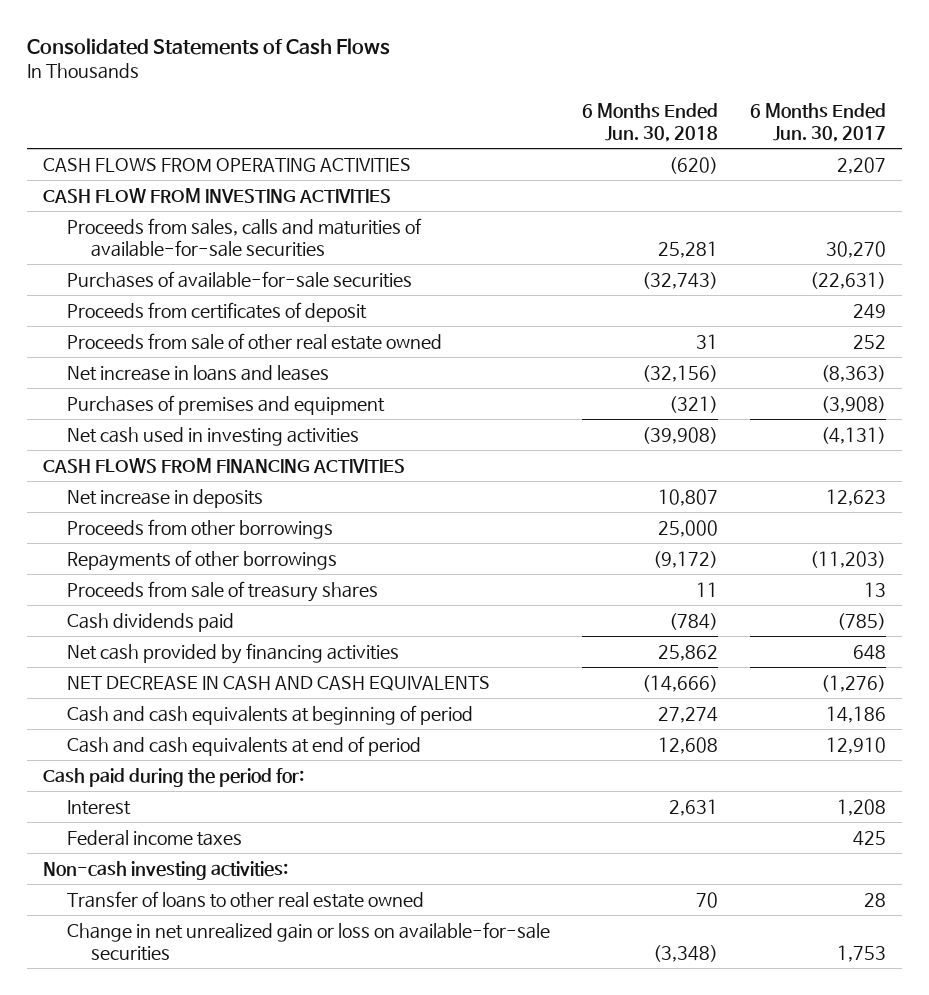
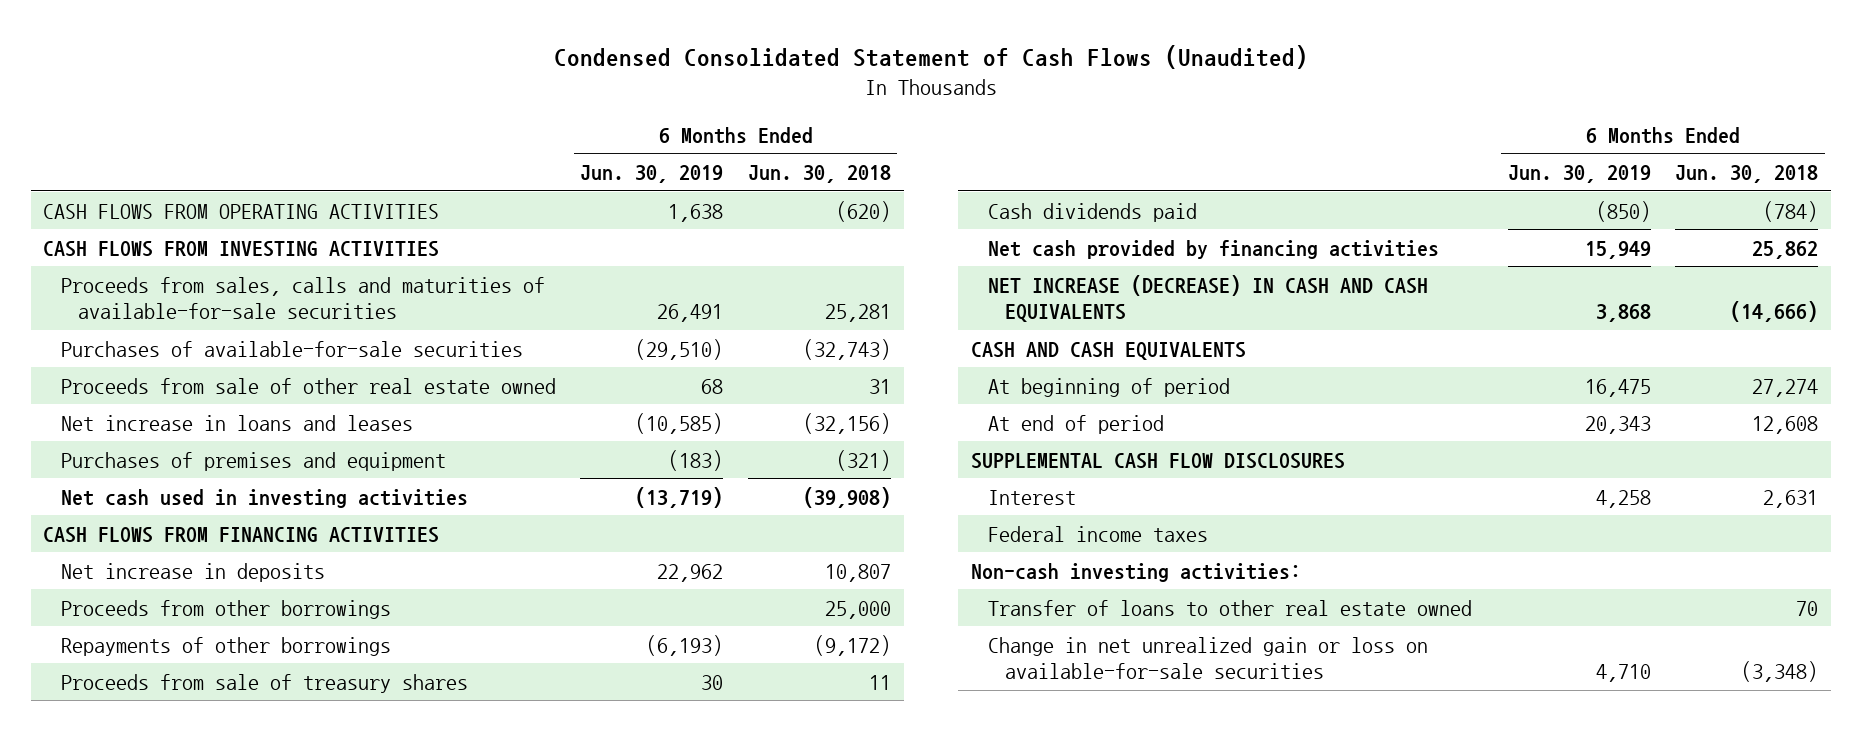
[26,37,390,55] Consolidated Statements of Cash Flows -> [553,44,1308,69] Condensed Consolidated Statement of Cash Flows (Unaudited)
[750,102,887,142] 6 Months Ended Jun. 30, 2017 -> none
none -> [580,165,724,184] Jun. 30, 2019
[42,188,391,204] CASH FLOW FROM INVESTING ACTIVITIES -> [43,240,440,257] CASH FLOWS FROM INVESTING ACTIVITIES
[66,302,367,323] Proceeds from certificates of deposit -> none
[42,768,304,788] Cash paid during the period for: -> none
[66,676,490,692] NET DECREASE IN CASH AND CASH EQUIVALENTS -> [987,274,1428,323] NET INCREASE (DECREASE) IN CASH AND CASH EQUIVALENTS
none -> [970,341,1246,360] CASH AND CASH EQUIVALENTS
[66,705,473,726] Cash and cash equivalents at beginning of period -> [987,377,1230,397] At beginning of period
[66,736,421,757] Cash and cash equivalents at end of period -> [987,414,1164,434] At end of period
none -> [970,452,1345,469] SUPPLEMENTAL CASH FLOW DISCLOSURES

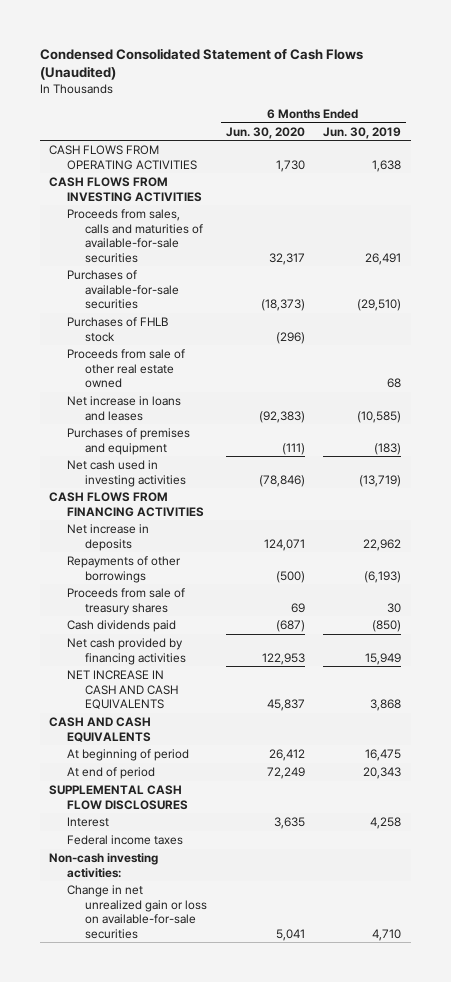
[748,165,892,184] Jun. 30, 2018 -> none
none -> [225,126,305,139] Jun. 30, 2020
none -> [67,317,169,342] Purchases of FHLB stock
[60,599,391,619] Proceeds from other borrowings -> none
[987,274,1428,323] NET INCREASE (DECREASE) IN CASH AND CASH EQUIVALENTS -> [67,670,178,710] NET INCREASE IN CASH AND CASH EQUIVALENTS
[987,599,1472,616] Transfer of loans to other real estate owned -> none

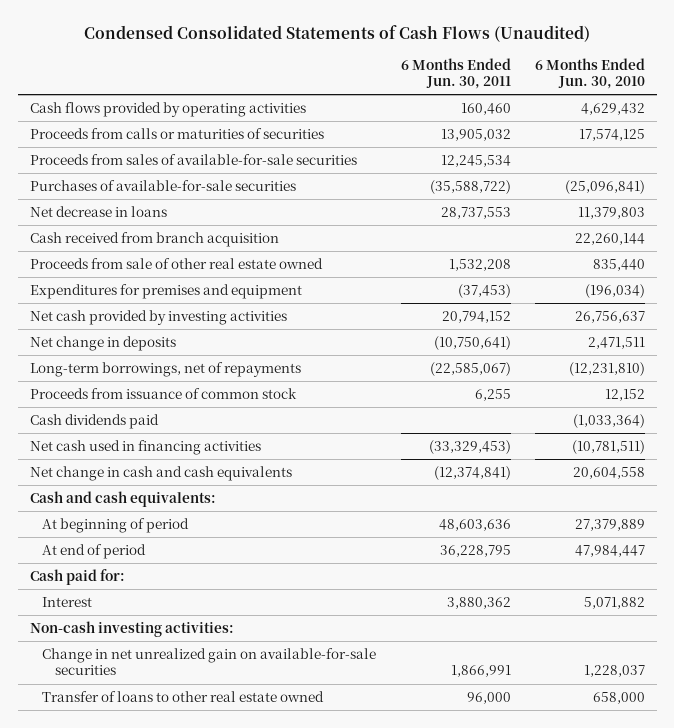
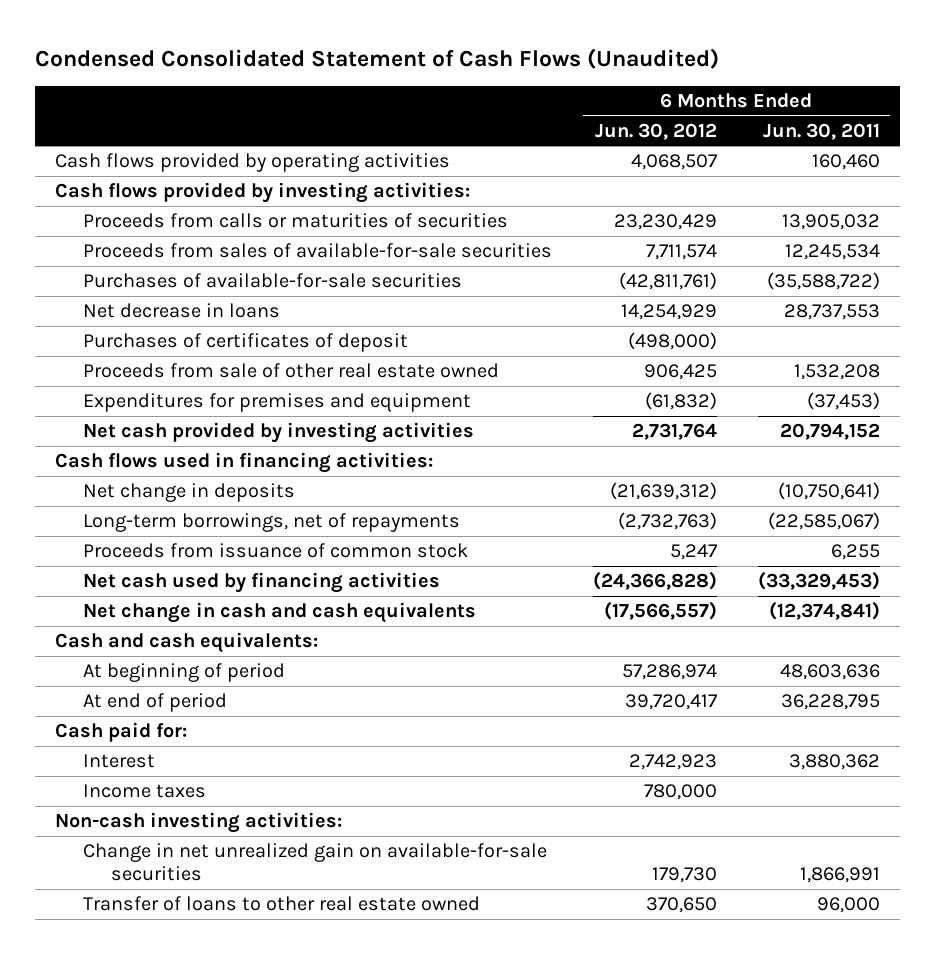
[84,24,591,42] Condensed Consolidated Statements of Cash Flows (Unaudited) -> [34,47,719,69] Condensed Consolidated Statement of Cash Flows (Unaudited)
[534,58,645,90] 6 Months Ended Jun. 30, 2010 -> none
none -> [594,122,717,140] Jun. 30, 2012
none -> [55,182,471,204] Cash flows provided by investing activities:
[29,232,279,248] Cash received from branch acquisition -> none
none -> [82,333,408,353] Purchases of certificates of deposit
none -> [55,452,434,474] Cash flows used in financing activities:
[29,414,159,430] Cash dividends paid -> none
[29,440,261,456] Net cash used in financing activities -> [82,572,440,594] Net cash used by financing activities
none -> [82,784,206,799] Income taxes

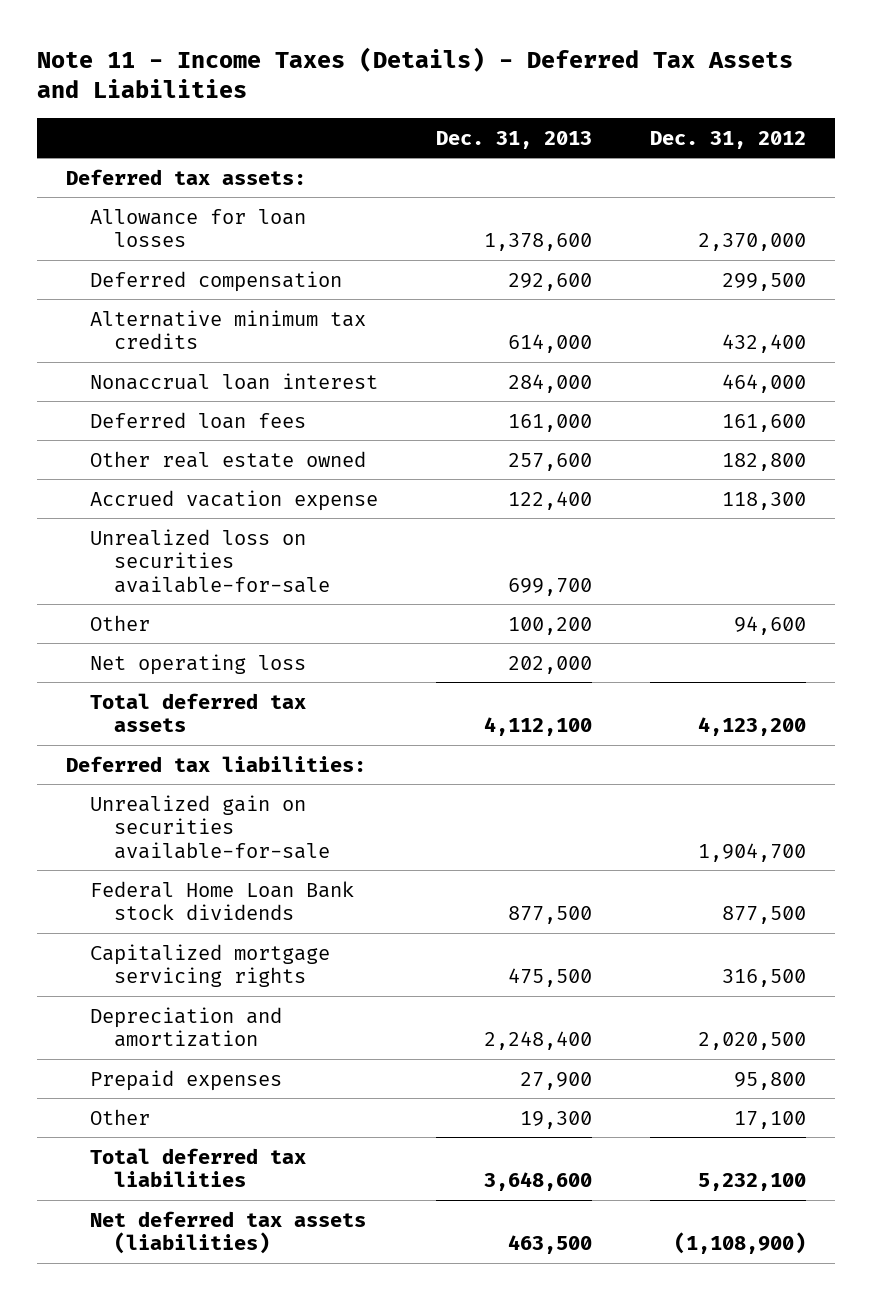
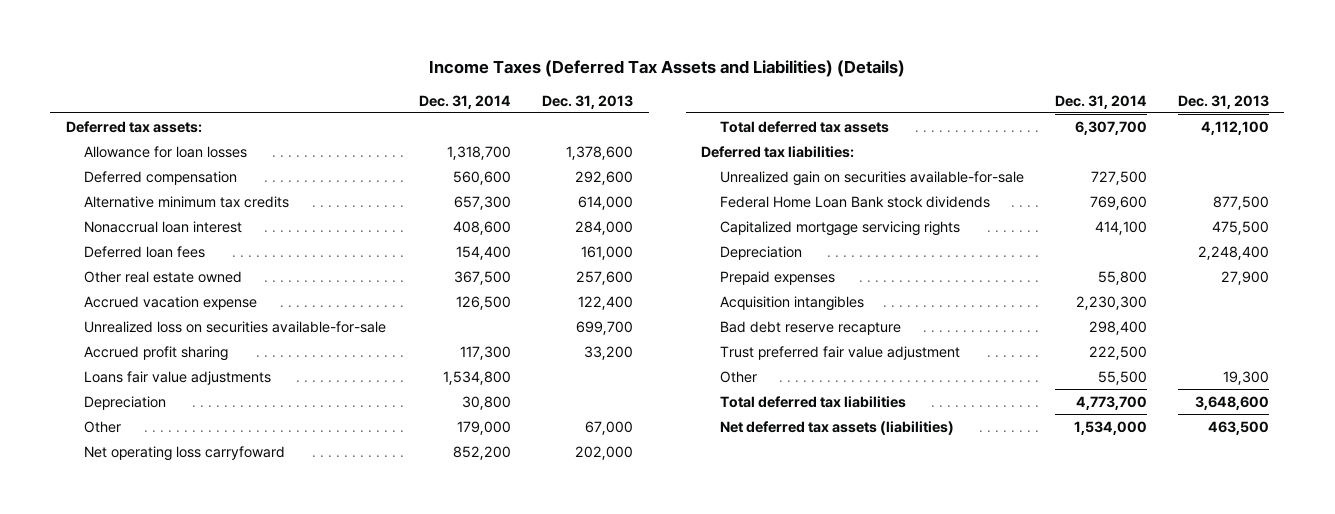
[36,46,793,99] Note 11 - Income Taxes (Details) - Deferred Tax Assets and Liabilities -> [429,60,906,78] Income Taxes (Deferred Tax Assets and Liabilities) (Details)
[649,130,806,149] Dec. 31, 2012 -> none
none -> [419,94,512,109] Dec. 31, 2014
none -> [84,345,229,361] Accrued profit sharing
none -> [84,370,272,385] Loans fair value adjustments
none -> [84,395,167,410] Depreciation
[507,616,592,635] 100,200 -> [585,420,634,435] 67,000
[89,653,306,675] Net operating loss -> [84,445,286,461] Net operating loss carryfoward
[89,1006,282,1048] Depreciation and amortization -> [719,245,802,260] Depreciation
none -> [719,295,864,311] Acquisition intangibles
none -> [719,320,901,335] Bad debt reserve recapture
none -> [719,345,960,360] Trust preferred fair value adjustment

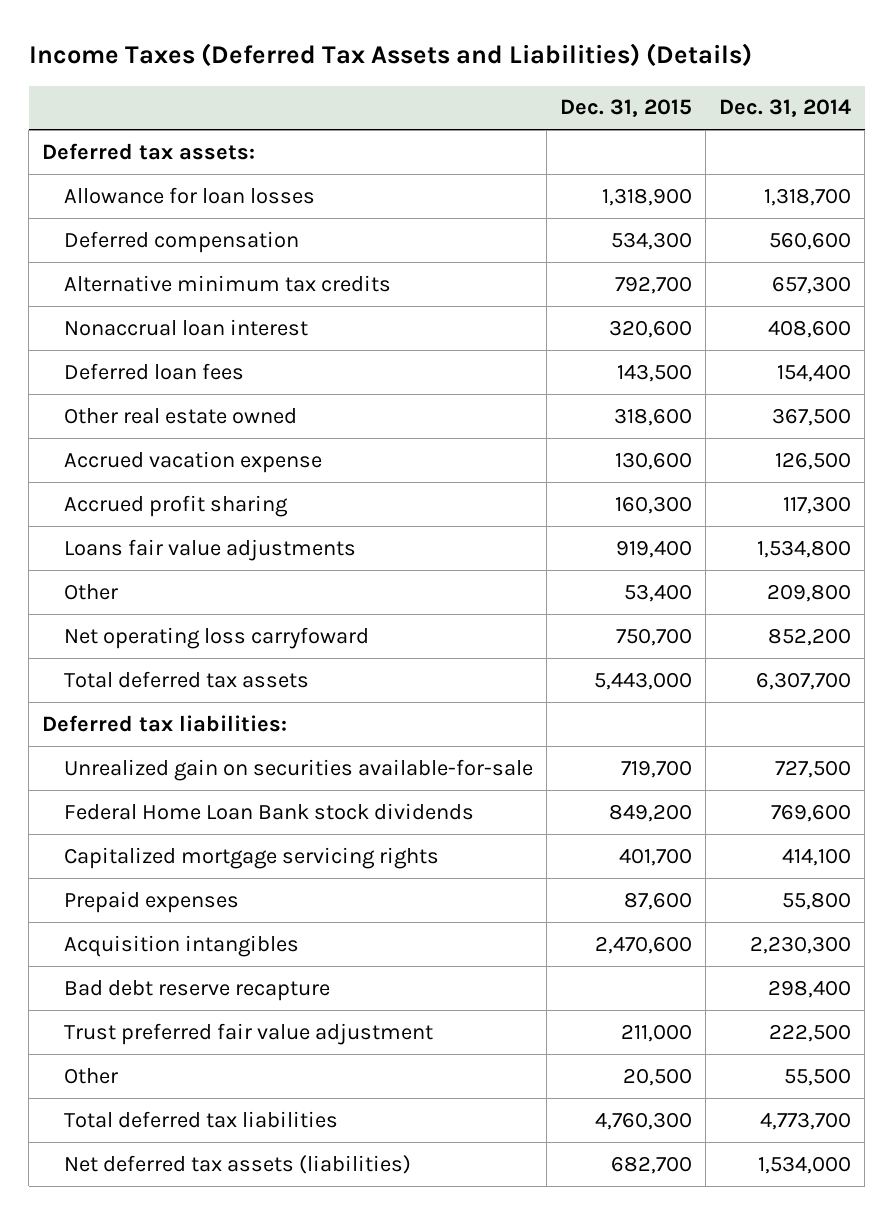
[542,94,634,109] Dec. 31, 2013 -> none
none -> [559,99,692,118] Dec. 31, 2015
[84,320,387,333] Unrealized loss on securities available-for-sale -> none
[84,395,167,410] Depreciation -> none
[457,420,512,435] 179,000 -> [766,583,851,602] 209,800
[719,245,802,260] Depreciation -> none

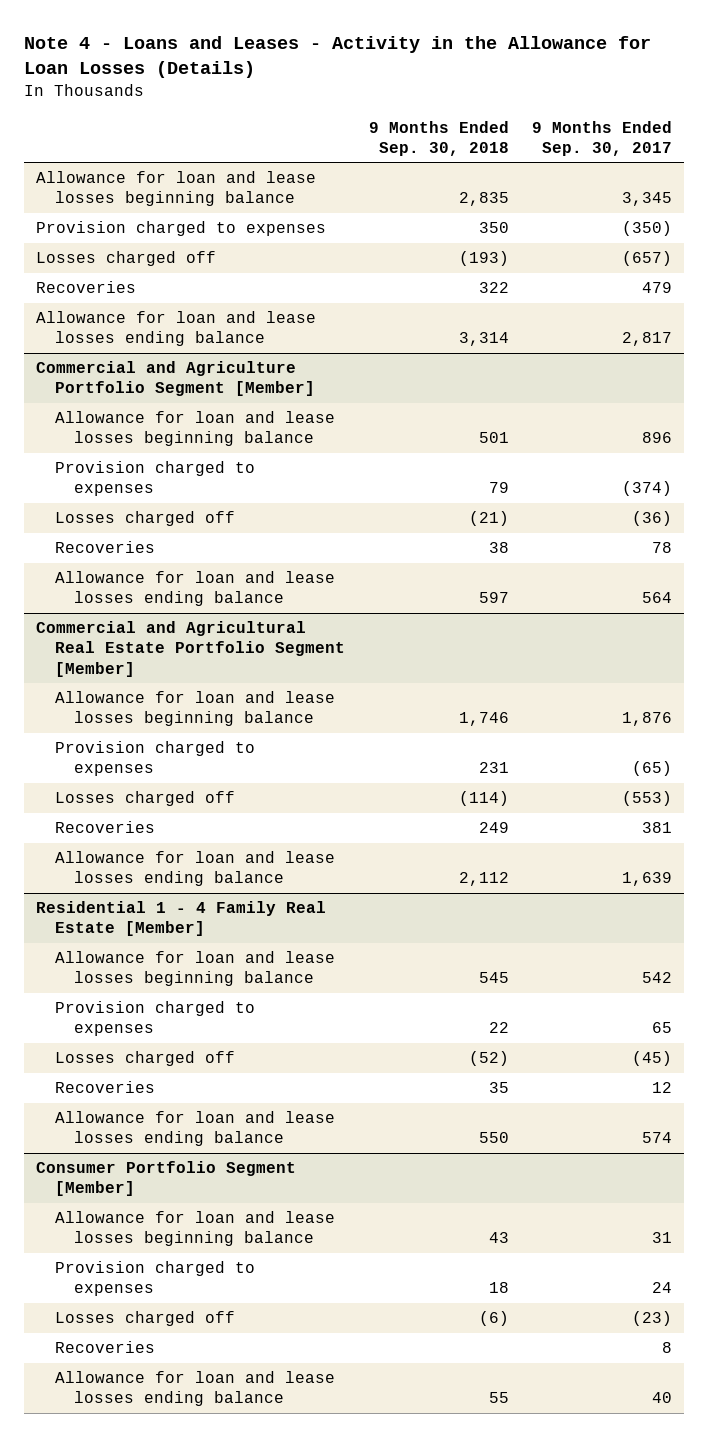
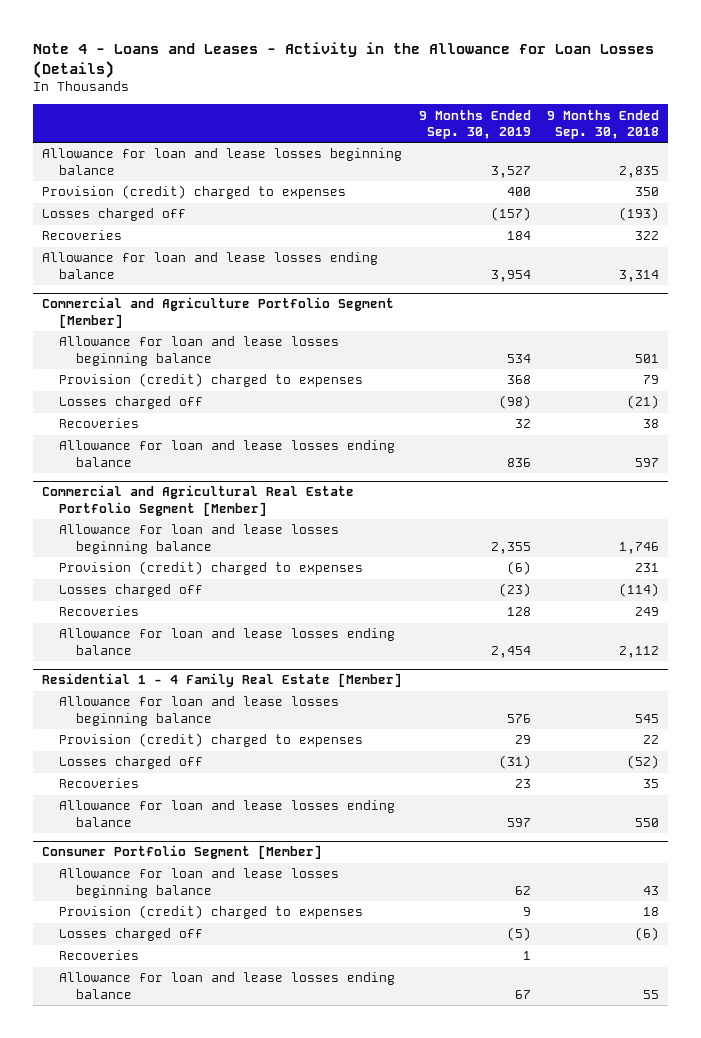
[532,120,673,156] 9 Months Ended Sep. 30, 2017 -> none
none -> [418,109,531,139] 9 Months Ended Sep. 30, 2019
[36,221,327,237] Provision charged to expenses -> [41,185,346,200] Provision (credit) charged to expenses
[54,461,255,497] Provision charged to expenses -> [58,373,363,388] Provision (credit) charged to expenses
[54,741,255,777] Provision charged to expenses -> [58,561,363,576] Provision (credit) charged to expenses
[54,1001,255,1037] Provision charged to expenses -> [58,733,363,748] Provision (credit) charged to expenses
[54,1261,255,1297] Provision charged to expenses -> [58,905,363,920] Provision (credit) charged to expenses

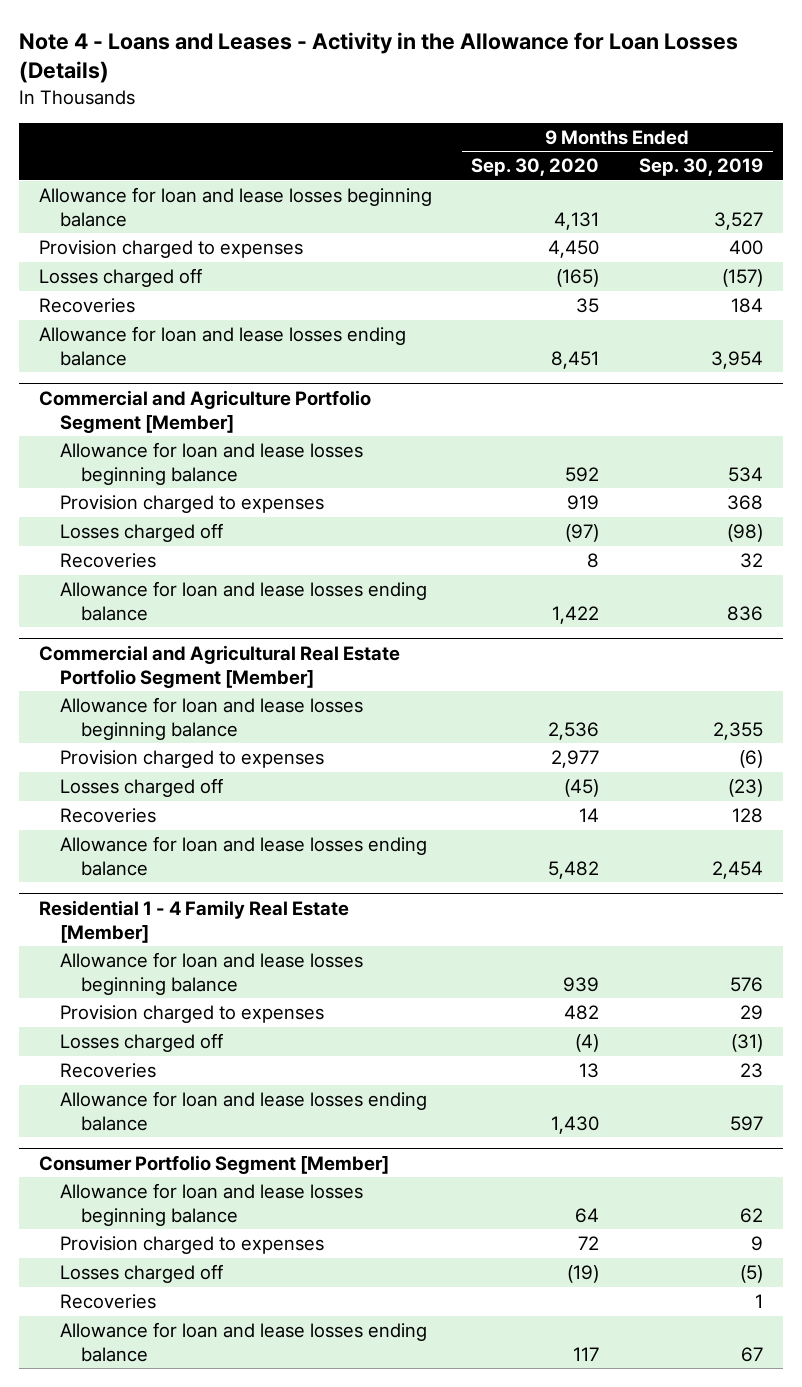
[547,109,660,139] 9 Months Ended Sep. 30, 2018 -> none
none -> [471,158,600,177] Sep. 30, 2020
[41,185,346,200] Provision (credit) charged to expenses -> [38,240,303,259] Provision charged to expenses
[58,373,363,388] Provision (credit) charged to expenses -> [59,495,324,514] Provision charged to expenses
[58,561,363,576] Provision (credit) charged to expenses -> [59,750,324,769] Provision charged to expenses
[58,733,363,748] Provision (credit) charged to expenses -> [59,1005,324,1024] Provision charged to expenses
[58,905,363,920] Provision (credit) charged to expenses -> [59,1236,324,1255] Provision charged to expenses

